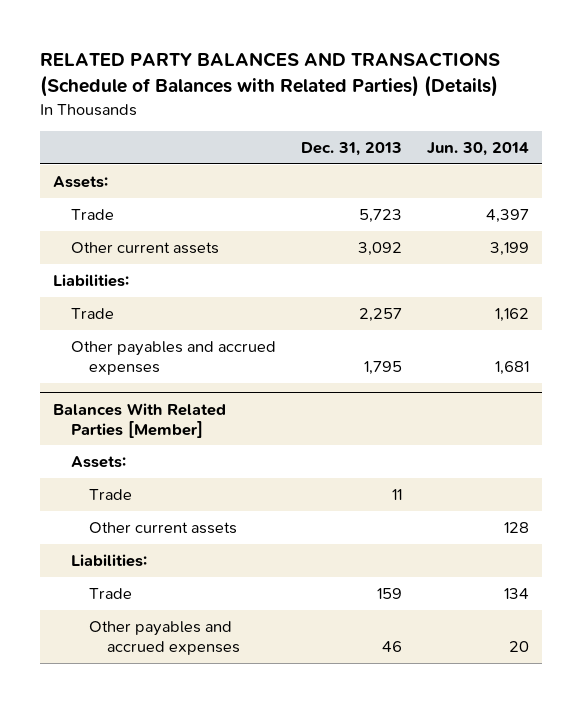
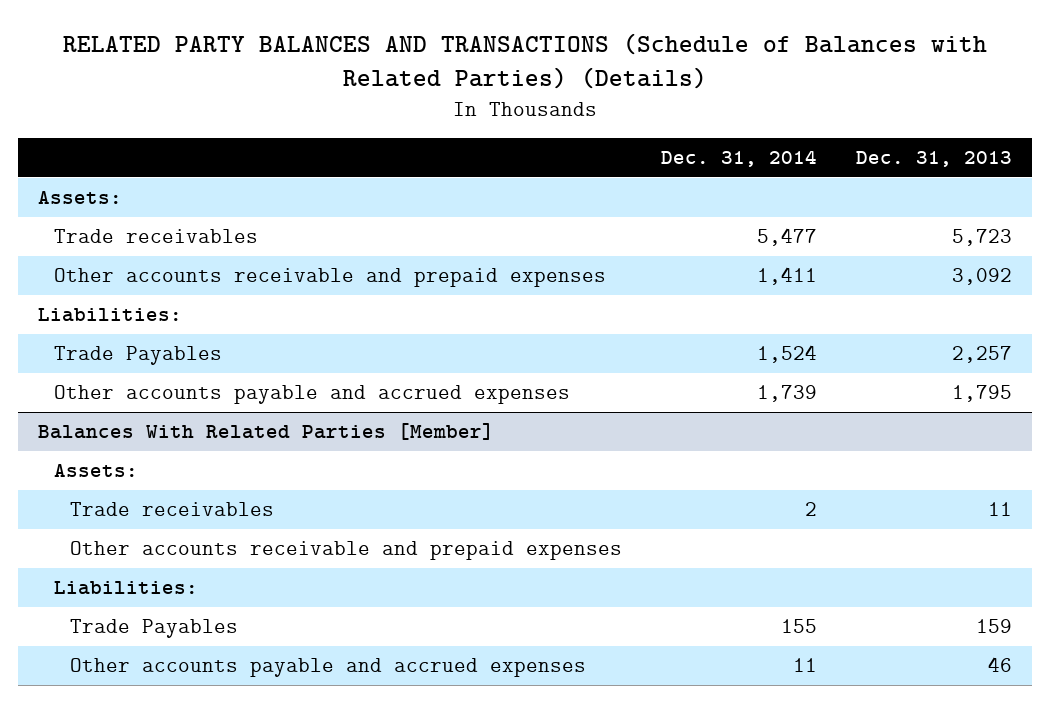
[427,142,530,157] Jun. 30, 2014 -> none
none -> [661,150,818,168] Dec. 31, 2014
[70,209,114,221] Trade -> [54,229,259,244] Trade receivables
[70,242,219,255] Other current assets -> [54,268,607,288] Other accounts receivable and prepaid expenses
[70,308,114,320] Trade -> [54,346,223,366] Trade Payables
[70,341,276,375] Other payables and accrued expenses -> [54,385,571,405] Other accounts payable and accrued expenses
[88,489,132,501] Trade -> [70,502,275,517] Trade receivables
[88,522,237,535] Other current assets -> [70,541,623,561] Other accounts receivable and prepaid expenses
[88,588,132,600] Trade -> [70,619,239,639] Trade Payables
[88,621,240,655] Other payables and accrued expenses -> [70,658,587,678] Other accounts payable and accrued expenses

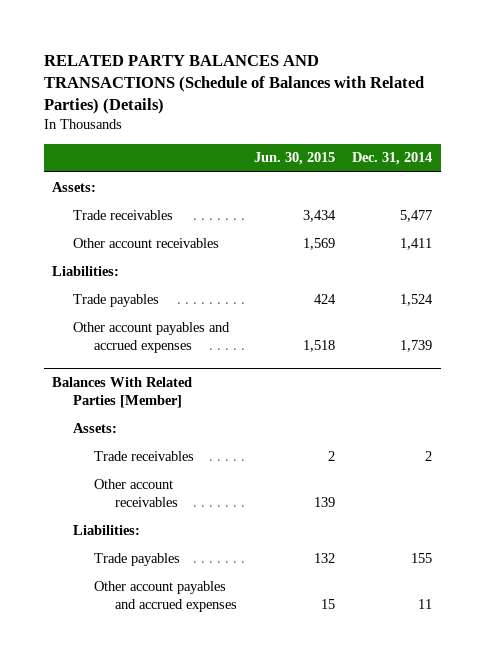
[856,151,1013,168] Dec. 31, 2013 -> none
none -> [253,152,335,166] Jun. 30, 2015
[54,268,607,288] Other accounts receivable and prepaid expenses -> [73,237,220,248] Other account receivables
[54,346,223,366] Trade Payables -> [73,293,160,307] Trade payables
[54,385,571,405] Other accounts payable and accrued expenses -> [73,321,231,353] Other account payables and accrued expenses
[70,541,623,561] Other accounts receivable and prepaid expenses -> [93,478,178,507] Other account receivables
[70,619,239,639] Trade Payables -> [93,552,180,566] Trade payables
[70,658,587,678] Other accounts payable and accrued expenses -> [93,580,237,612] Other account payables and accrued expenses

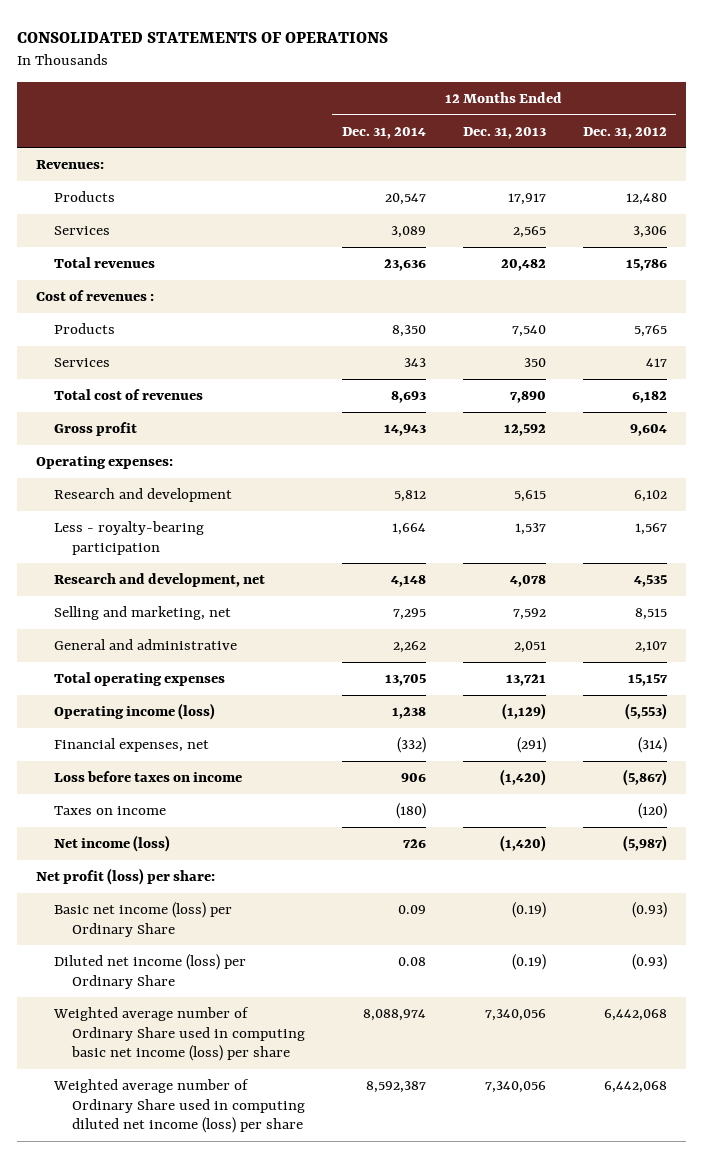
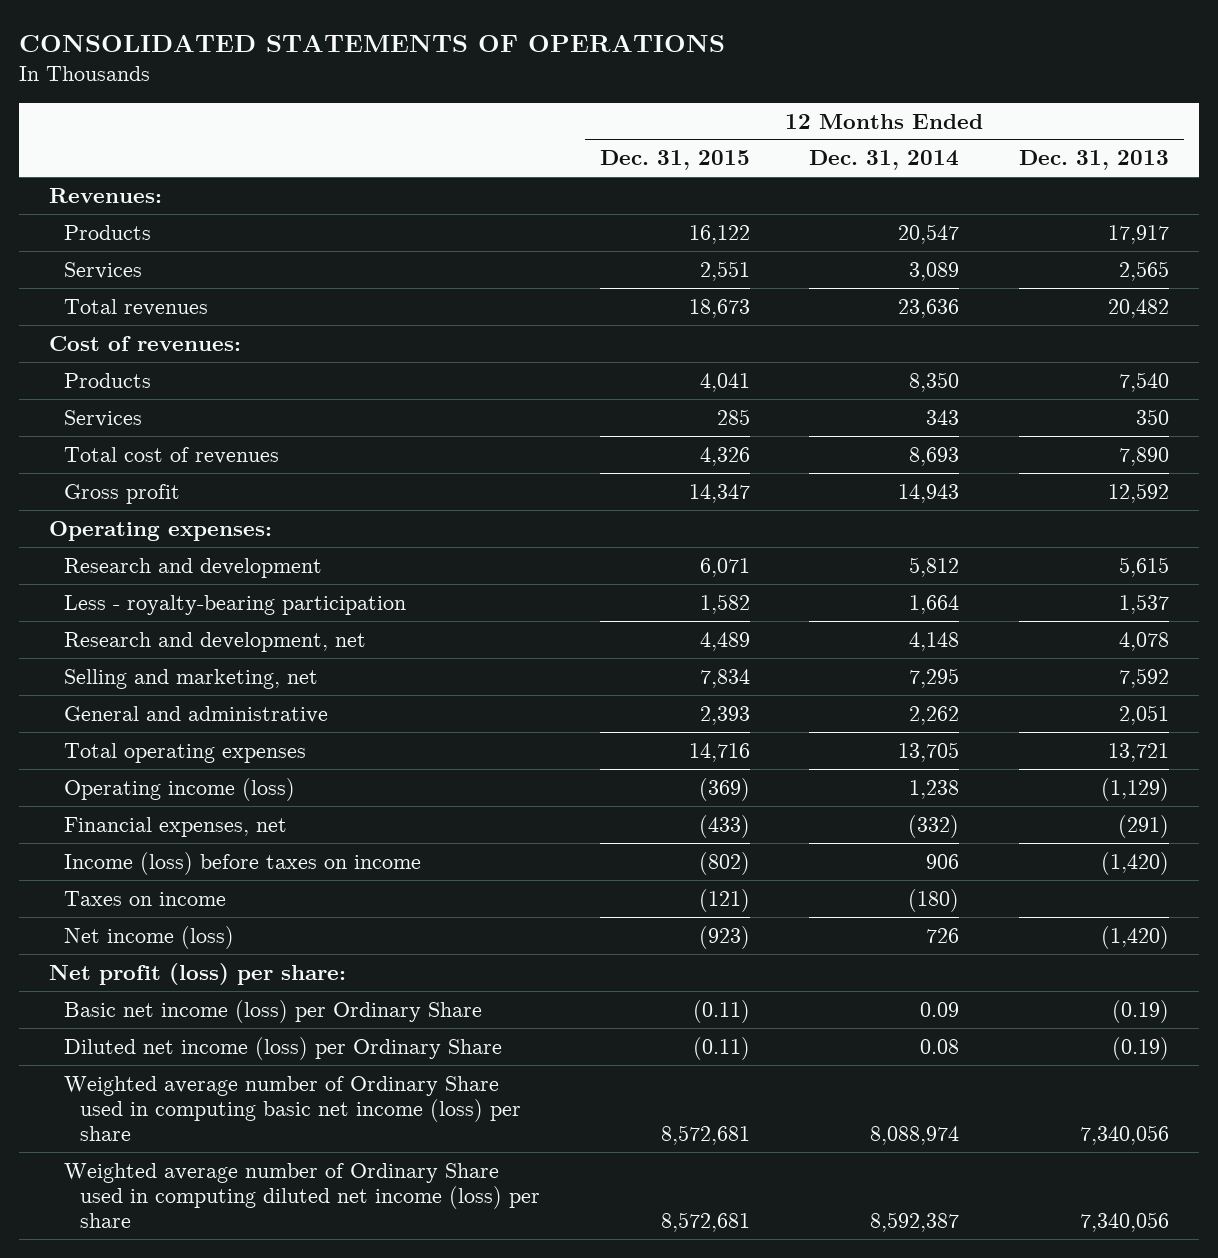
[583,126,668,139] Dec. 31, 2012 -> none
none -> [599,150,750,171] Dec. 31, 2015
[35,290,154,302] Cost of revenues : -> [48,335,241,351] Cost of revenues:
[53,771,242,783] Loss before taxes on income -> [64,851,422,875] Income (loss) before taxes on income

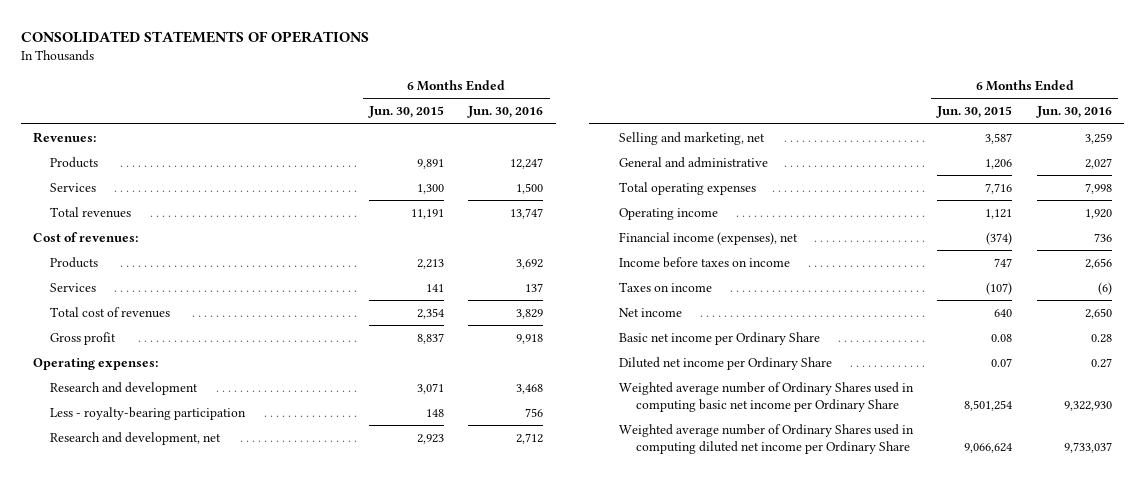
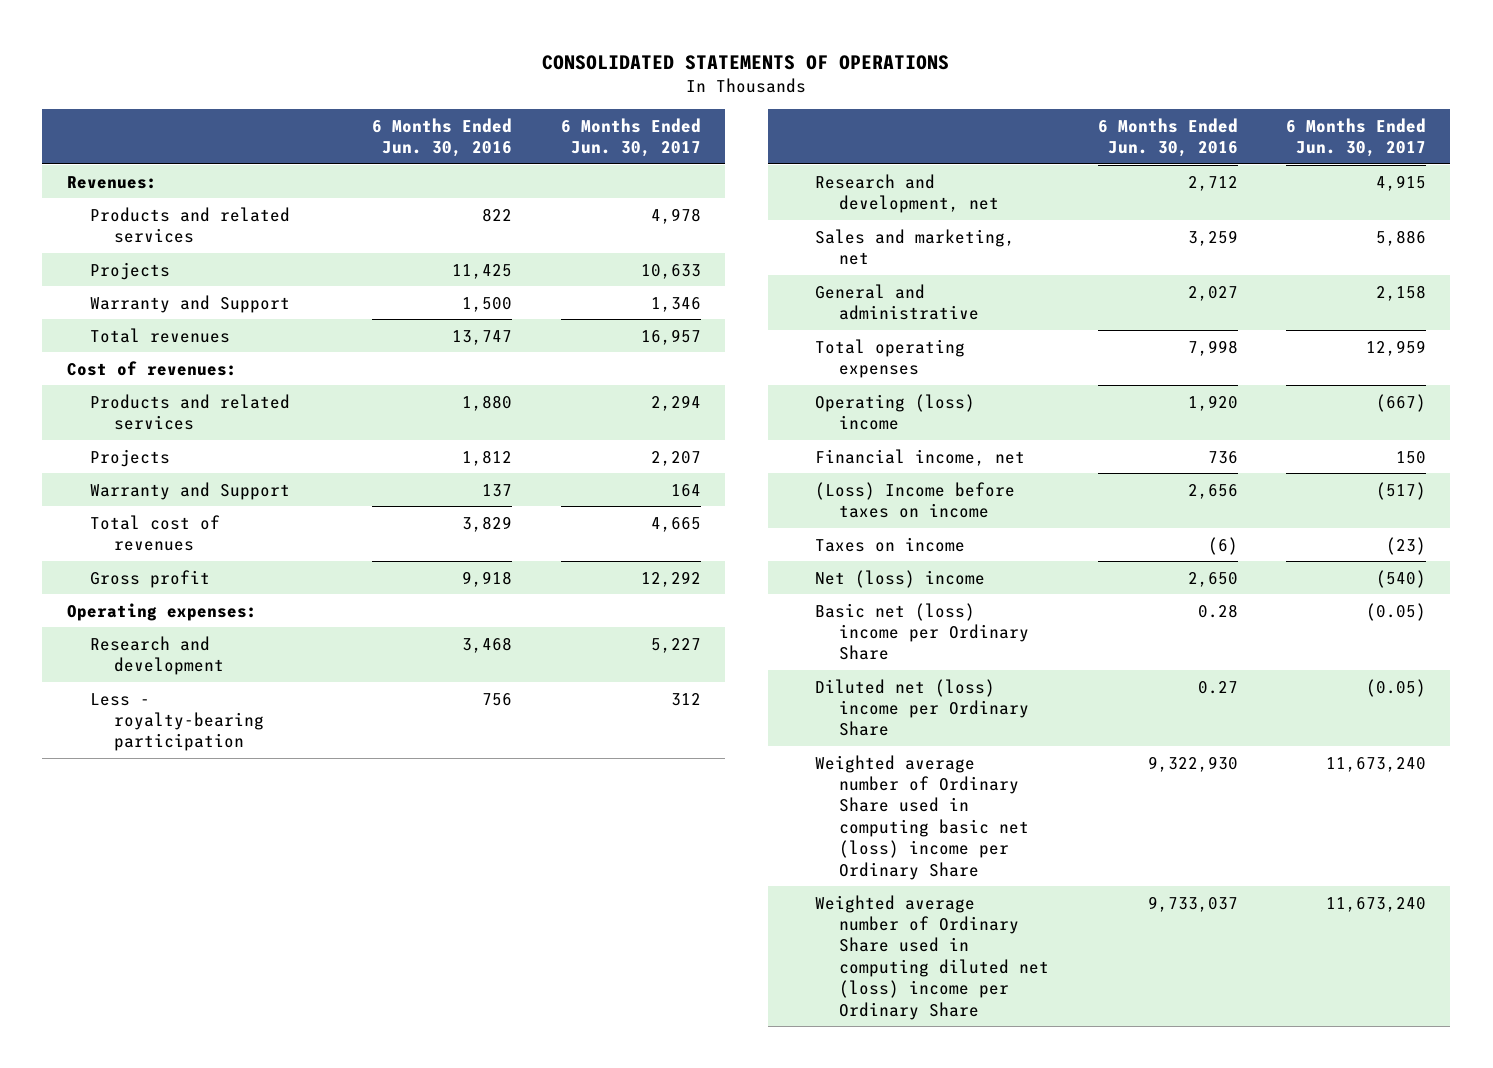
[367,106,444,119] Jun. 30, 2015 -> none
none -> [560,117,701,158] 6 Months Ended Jun. 30, 2017
[50,182,97,192] Services -> none
[50,156,99,168] Products -> [90,206,291,244] Products and related services
[510,157,544,169] 12,247 -> [482,207,513,222] 822
none -> [90,261,171,280] Projects
none -> [90,294,291,313] Warranty and Support
[50,256,99,268] Products -> [90,393,291,431] Products and related services
[516,258,544,269] 3,692 -> [462,394,513,411] 1,880
none -> [90,448,171,467] Projects
[50,282,97,292] Services -> [90,481,291,500] Warranty and Support
[618,131,765,145] Selling and marketing, net -> [815,228,1016,266] Sales and marketing, net
[618,207,718,220] Operating income -> [815,393,976,431] Operating (loss) income
[618,231,798,245] Financial income (expenses), net -> [815,448,1026,466] Financial income, net
[618,256,790,268] Income before taxes on income -> [815,481,1016,519] (Loss) Income before taxes on income
[618,307,682,317] Net income -> [815,569,986,588] Net (loss) income
[618,331,820,345] Basic net income per Ordinary Share -> [815,602,1030,661] Basic net (loss) income per Ordinary Share
[618,356,832,370] Diluted net income per Ordinary Share -> [815,678,1030,737] Diluted net (loss) income per Ordinary Share
[618,381,914,412] Weighted average number of Ordinary Shares used in computing basic net income per Ordinary Share -> [815,754,1030,880] Weighted average number of Ordinary Share used in computing basic net (loss) income per Ordinary Share
[618,423,914,454] Weighted average number of Ordinary Shares used in computing diluted net income per Ordinary Share -> [815,894,1050,1020] Weighted average number of Ordinary Share used in computing diluted net (loss) income per Ordinary Share

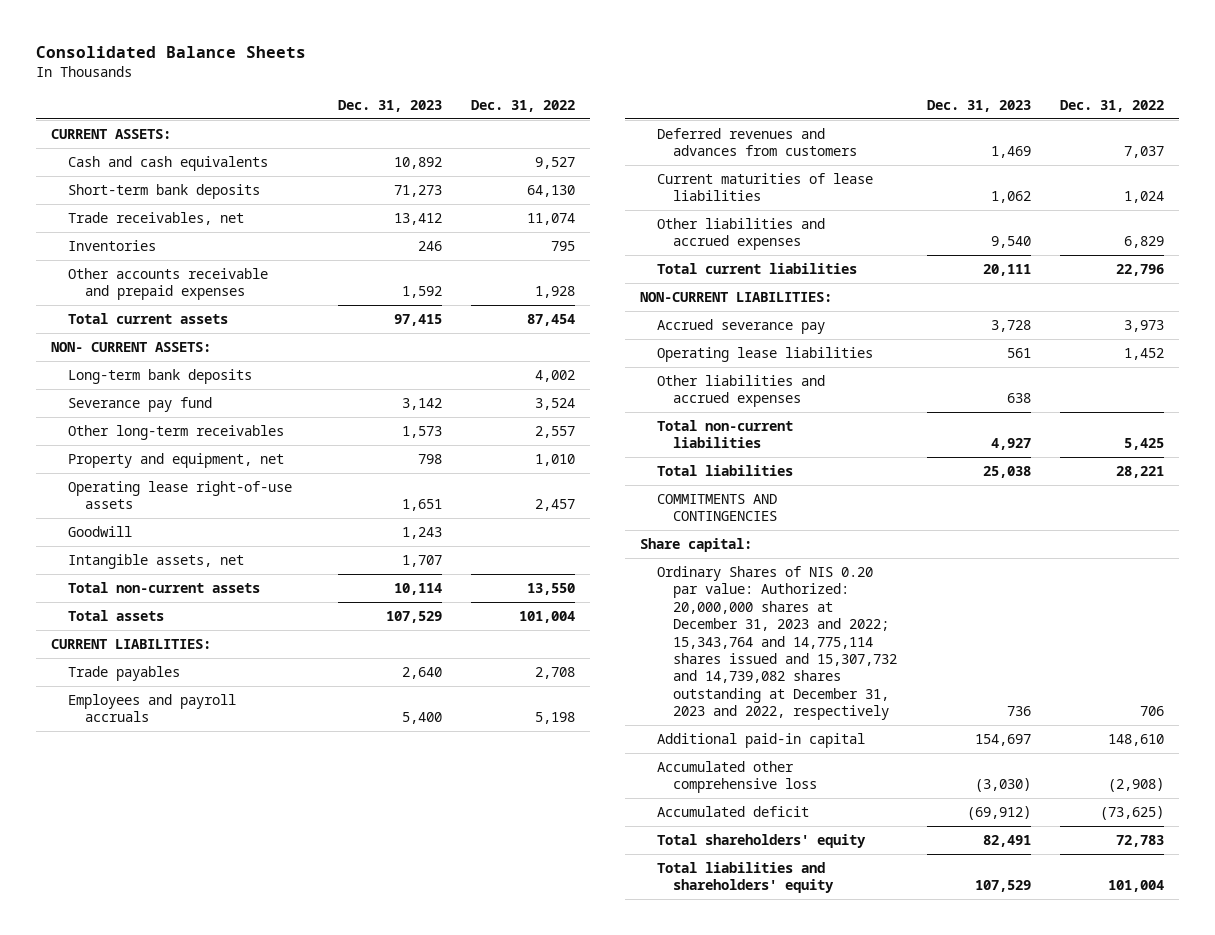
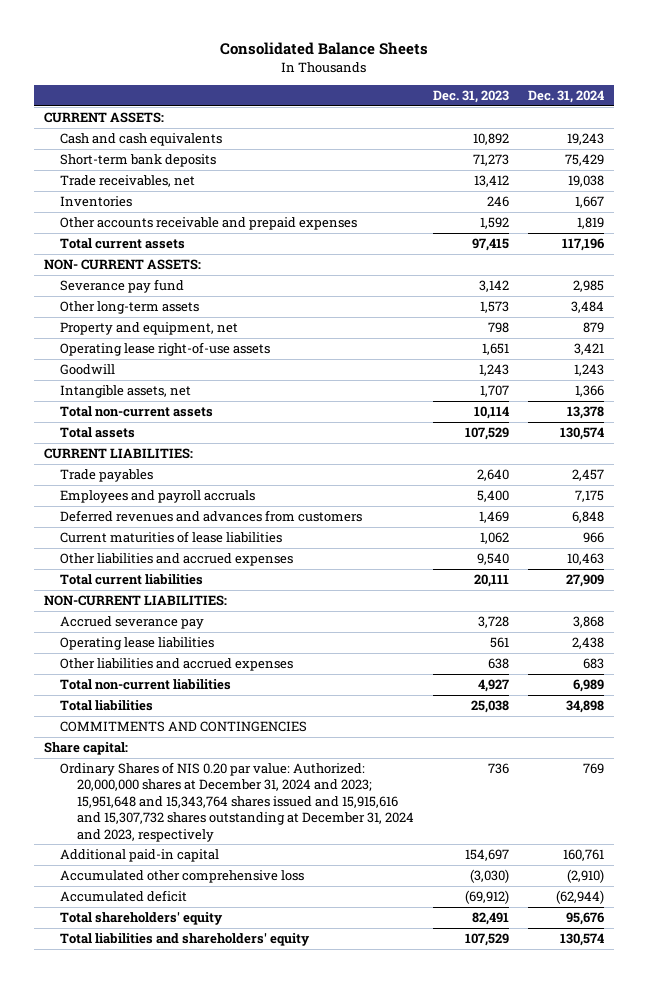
[471,100,576,113] Dec. 31, 2022 -> none
none -> [528,89,605,103] Dec. 31, 2024
[67,368,252,384] Long-term bank deposits -> none
[67,424,284,440] Other long-term receivables -> [60,300,200,314] Other long-term assets
[656,565,898,721] Ordinary Shares of NIS 0.20 par value: Authorized: 20,000,000 shares at December 31, 2023 and 2022; 15,343,764 and 14,775,114 shares issued and 15,307,732 and 14,739,082 shares outstanding at December 31, 2023 and 2022, respectively -> [60,761,414,842] Ordinary Shares of NIS 0.20 par value: Authorized: 20,000,000 shares at December 31, 2024 and 2023; 15,951,648 and 15,343,764 shares issued and 15,915,616 and 15,307,732 shares outstanding at December 31, 2024 and 2023, respectively

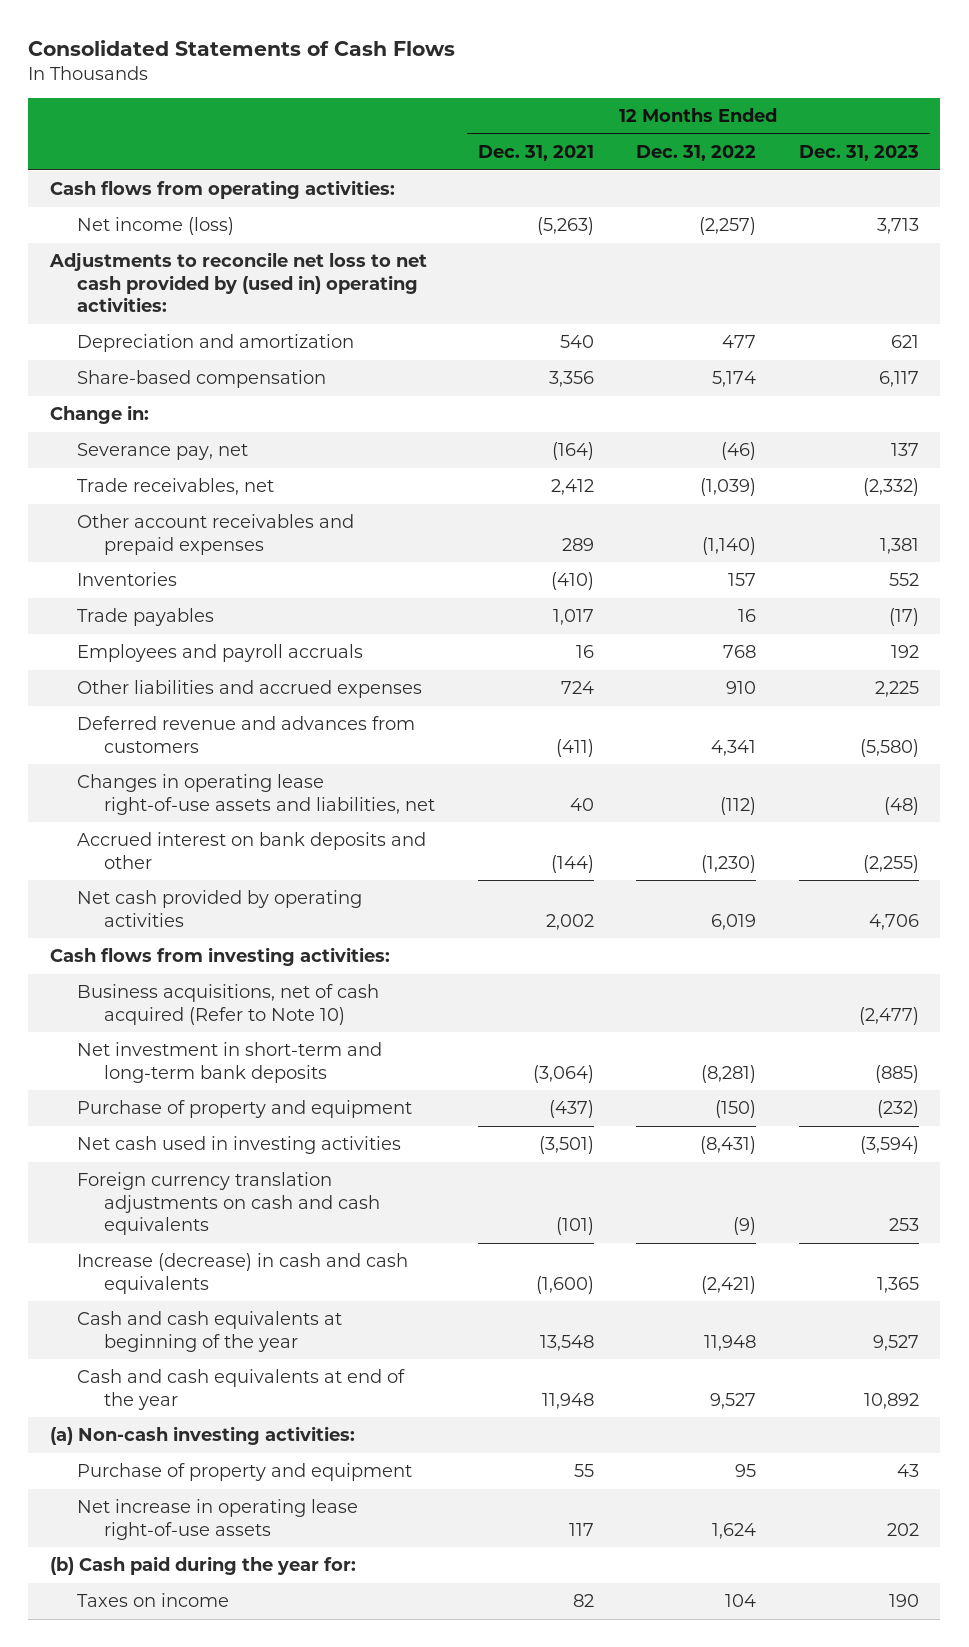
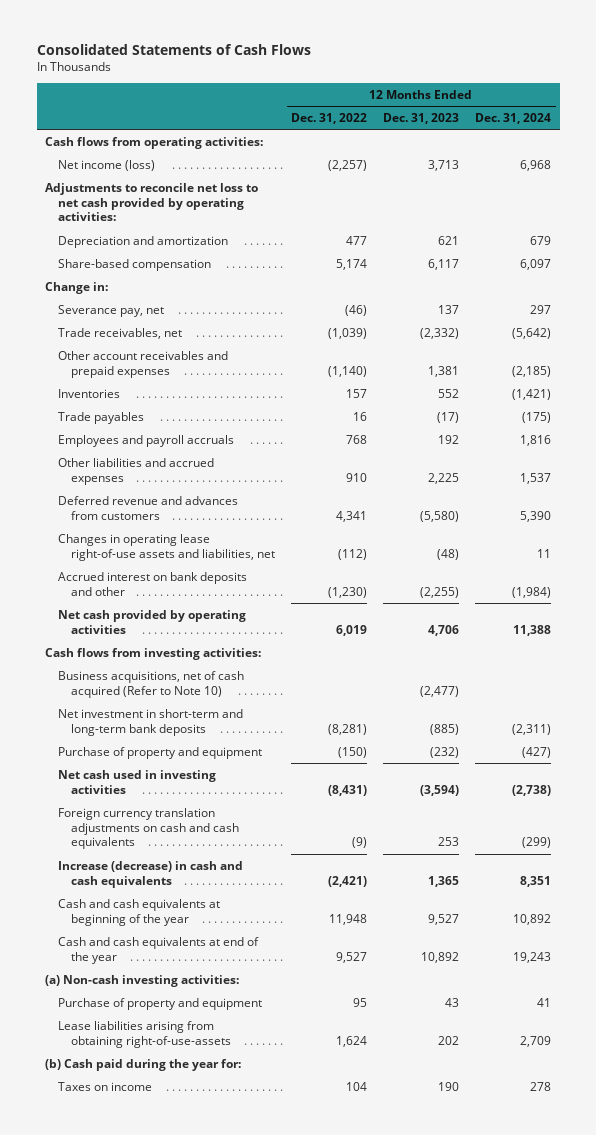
[477,144,594,161] Dec. 31, 2021 -> none
none -> [475,113,552,125] Dec. 31, 2024
[48,252,427,312] Adjustments to reconcile net loss to net cash provided by (used in) operating activities: -> [44,182,258,222] Adjustments to reconcile net loss to net cash provided by operating activities:
[76,1499,358,1540] Net increase in operating lease right-of-use assets -> [57,1020,231,1048] Lease liabilities arising from obtaining right-of-use-assets

